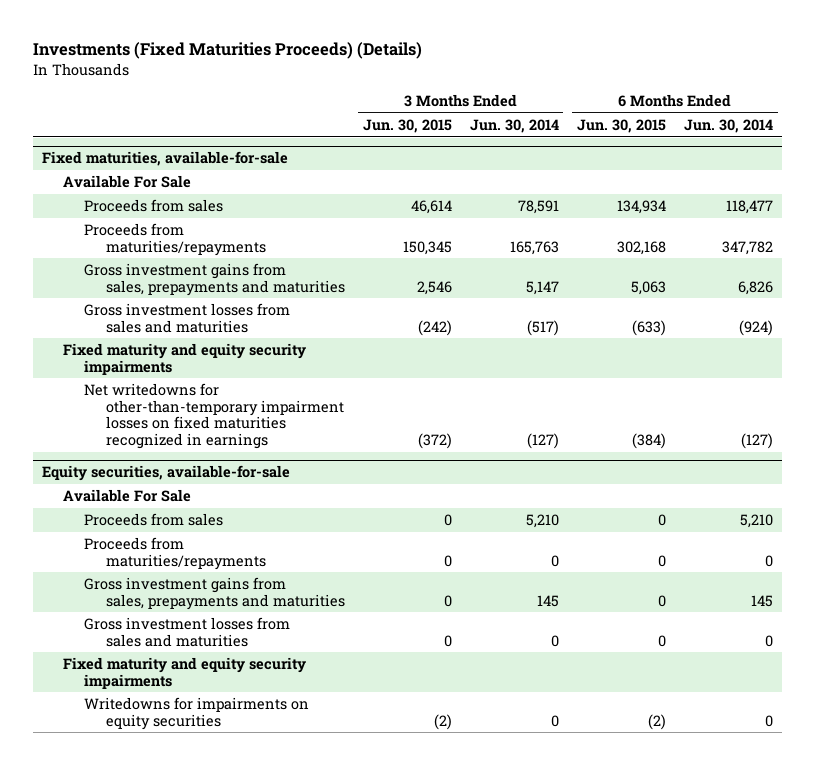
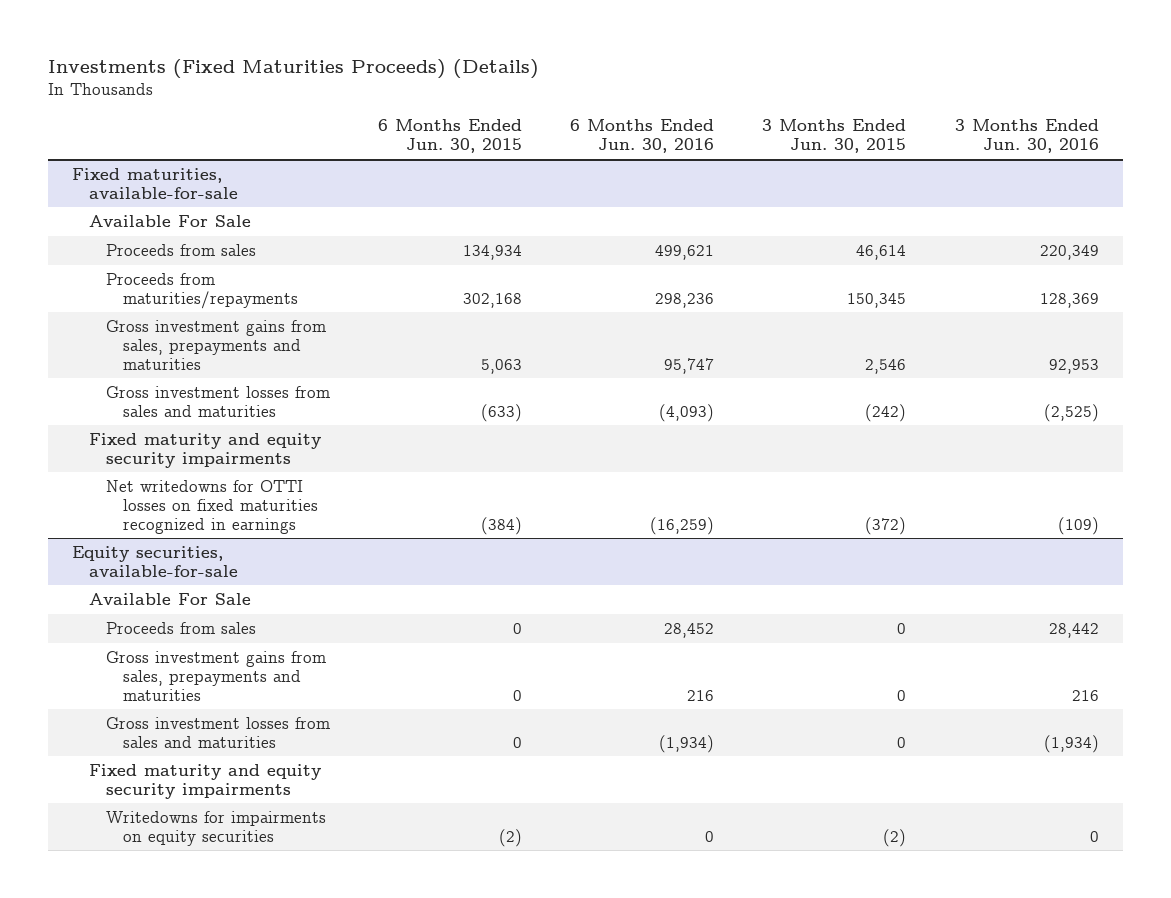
[469,118,559,133] Jun. 30, 2014 -> none
[683,118,773,133] Jun. 30, 2014 -> none
none -> [570,119,715,154] 6 Months Ended Jun. 30, 2016
none -> [954,119,1099,154] 3 Months Ended Jun. 30, 2016
[84,383,344,449] Net writedowns for other-than-temporary impairment losses on fixed maturities recognized in earnings -> [106,479,319,534] Net writedowns for OTTI losses on fixed maturities recognized in earnings
[84,537,266,570] Proceeds from maturities/repayments -> none

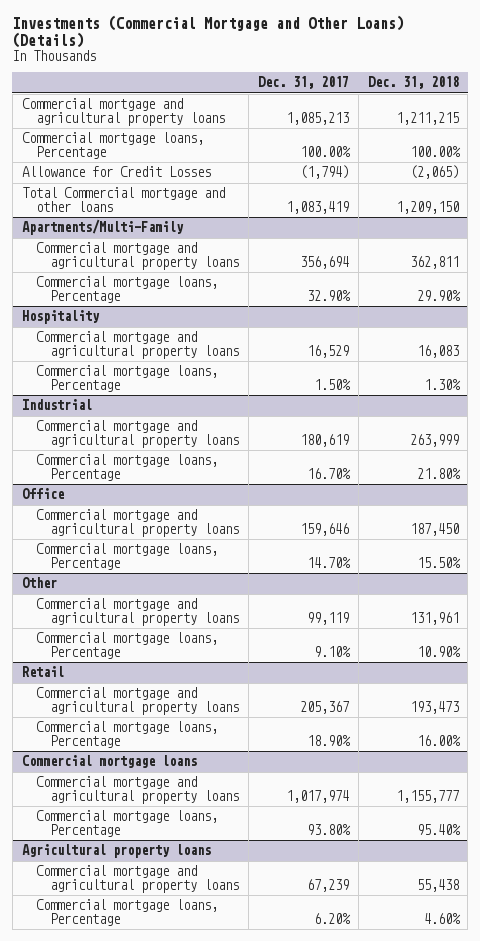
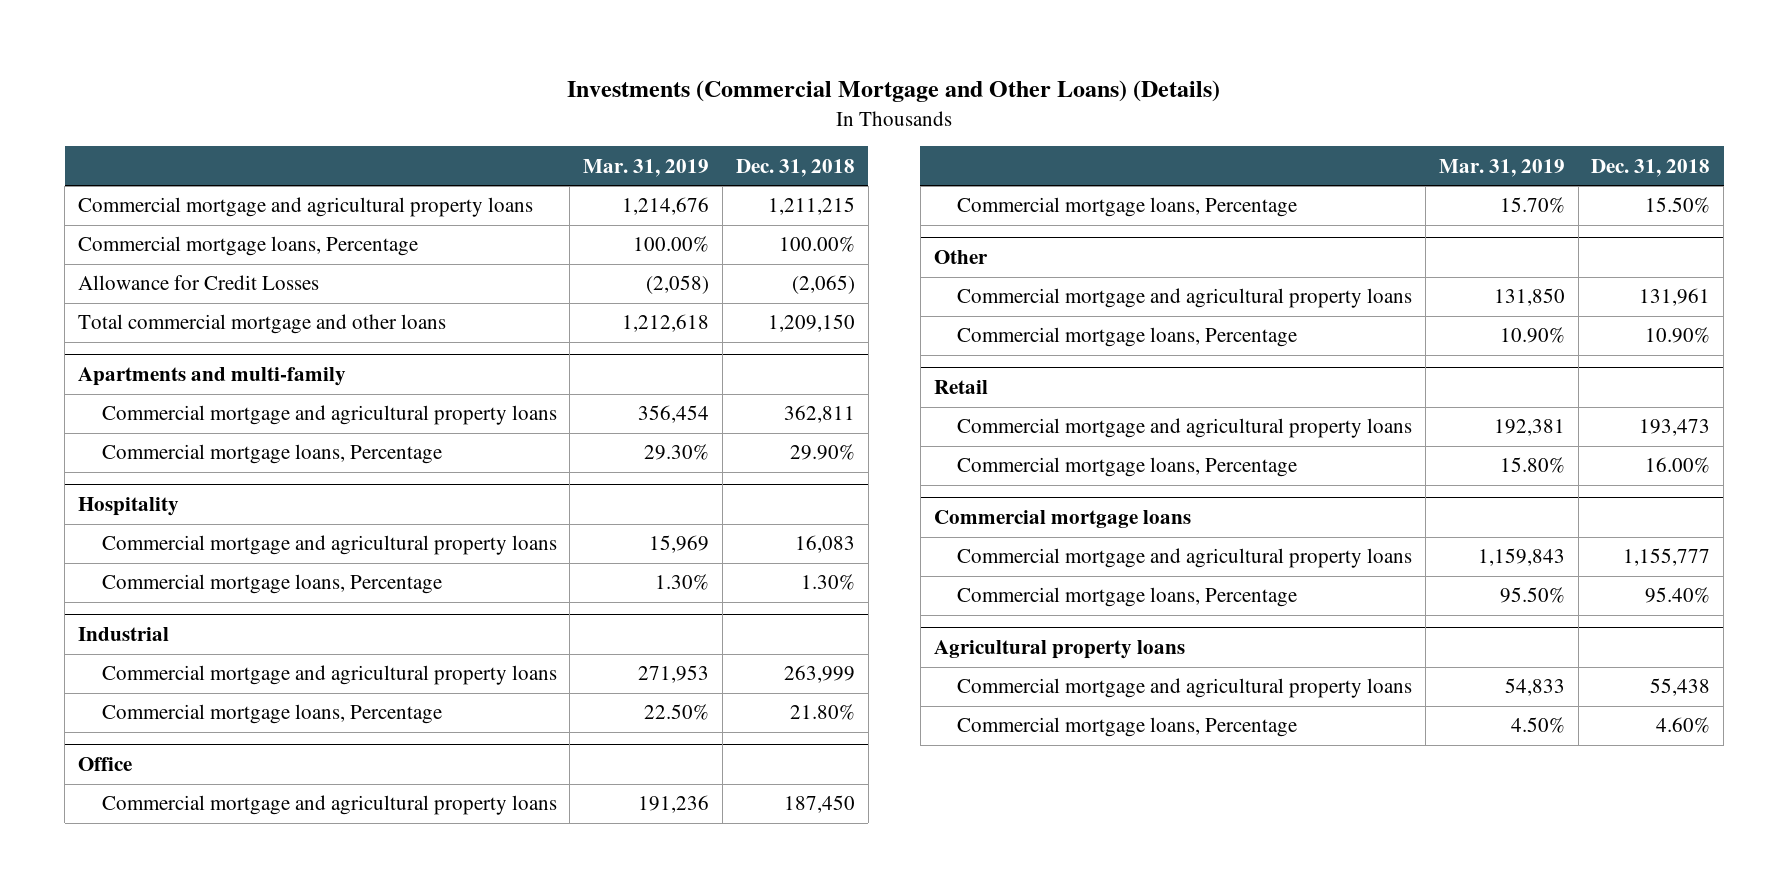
[257,76,349,90] Dec. 31, 2017 -> none
none -> [583,158,710,177] Mar. 31, 2019
[21,187,225,213] Total Commercial mortgage and other loans -> [78,314,447,335] Total commercial mortgage and other loans
[21,219,184,236] Apartments/Multi-Family -> [78,366,347,386] Apartments and multi-family

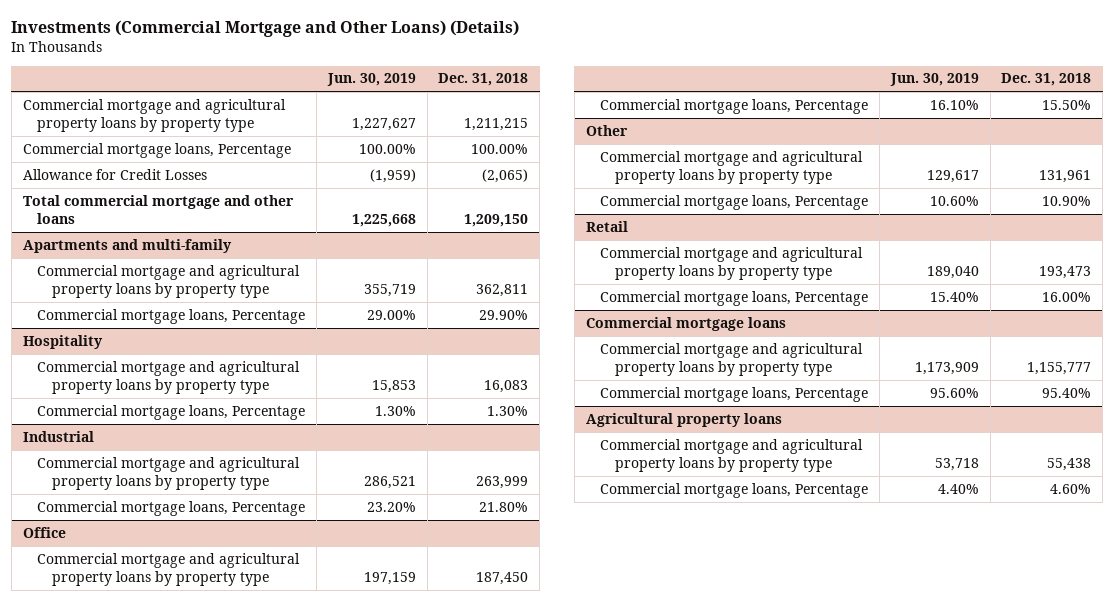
[583,158,710,177] Mar. 31, 2019 -> none
none -> [326,73,416,87] Jun. 30, 2019
[78,197,534,218] Commercial mortgage and agricultural property loans -> [22,98,286,132] Commercial mortgage and agricultural property loans by property type
[101,405,557,426] Commercial mortgage and agricultural property loans -> [37,264,301,298] Commercial mortgage and agricultural property loans by property type
[101,535,557,556] Commercial mortgage and agricultural property loans -> [37,360,301,394] Commercial mortgage and agricultural property loans by property type
[101,665,557,686] Commercial mortgage and agricultural property loans -> [37,456,301,490] Commercial mortgage and agricultural property loans by property type
[101,795,557,816] Commercial mortgage and agricultural property loans -> [37,552,301,586] Commercial mortgage and agricultural property loans by property type
[957,288,1413,309] Commercial mortgage and agricultural property loans -> [600,150,864,184] Commercial mortgage and agricultural property loans by property type
[957,418,1413,439] Commercial mortgage and agricultural property loans -> [600,246,864,280] Commercial mortgage and agricultural property loans by property type
[957,548,1413,569] Commercial mortgage and agricultural property loans -> [600,342,864,376] Commercial mortgage and agricultural property loans by property type
[957,678,1413,699] Commercial mortgage and agricultural property loans -> [600,438,864,472] Commercial mortgage and agricultural property loans by property type

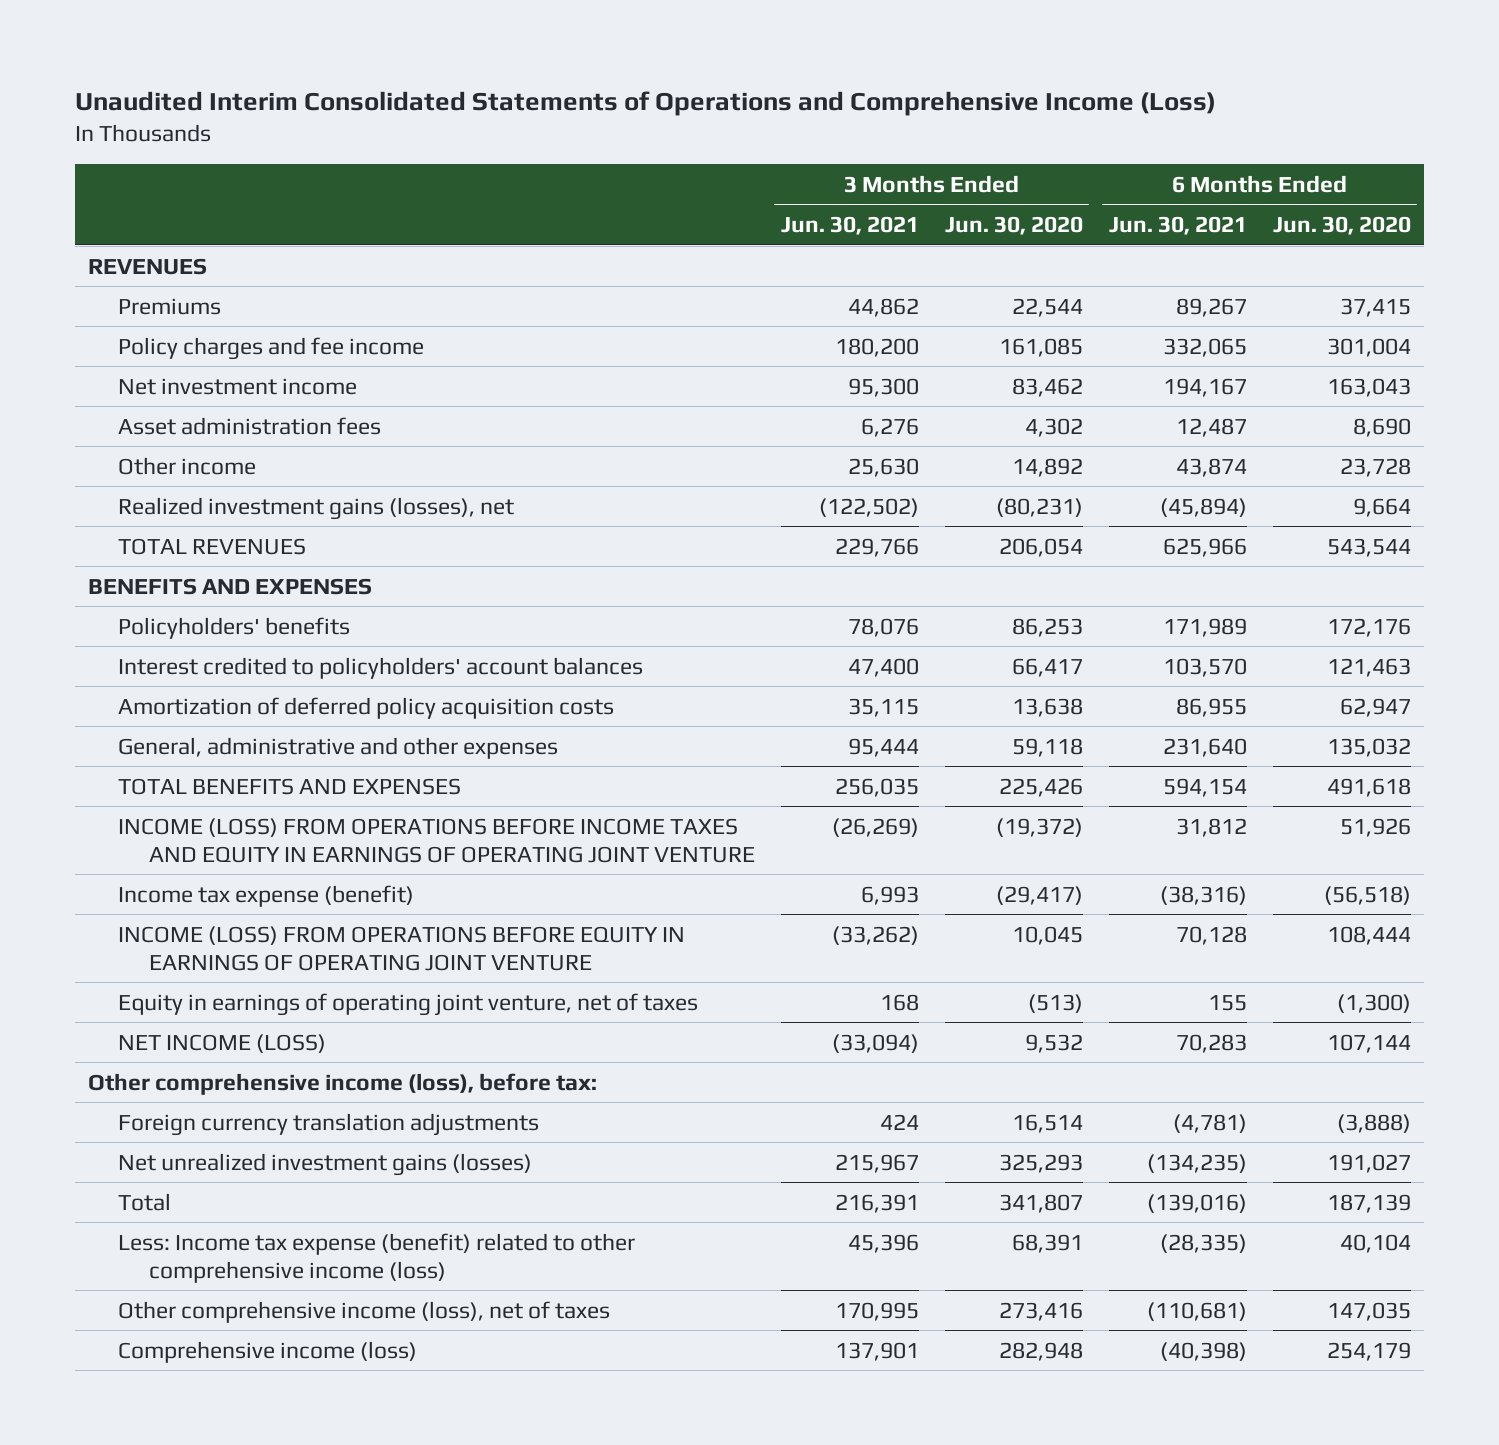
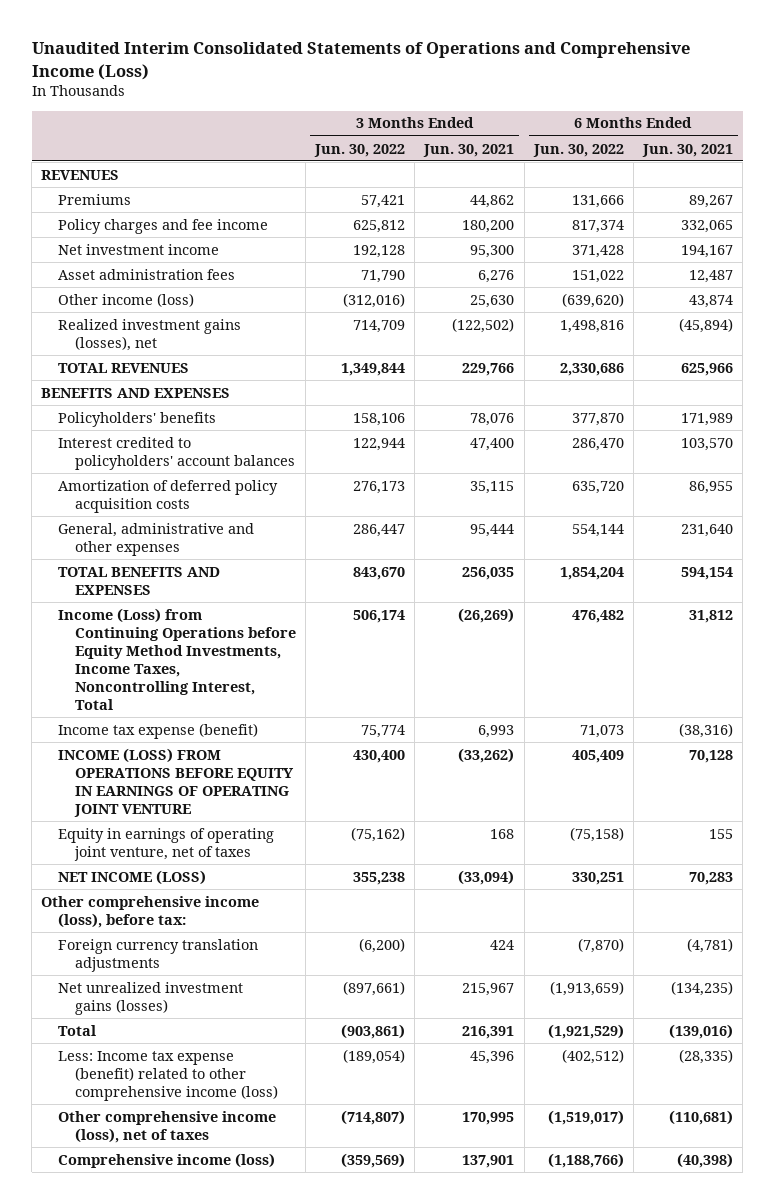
[944,215,1083,235] Jun. 30, 2020 -> none
[1272,215,1411,235] Jun. 30, 2020 -> none
none -> [314,143,406,157] Jun. 30, 2022
none -> [532,143,624,157] Jun. 30, 2022
[118,456,257,475] Other income -> [58,292,195,307] Other income (loss)
[118,817,755,863] INCOME (LOSS) FROM OPERATIONS BEFORE INCOME TAXES AND EQUITY IN EARNINGS OF OPERATING JOINT VENTURE -> [58,607,296,710] Income (Loss) from Continuing Operations before Equity Method Investments, Income Taxes, Noncontrolling Interest, Total

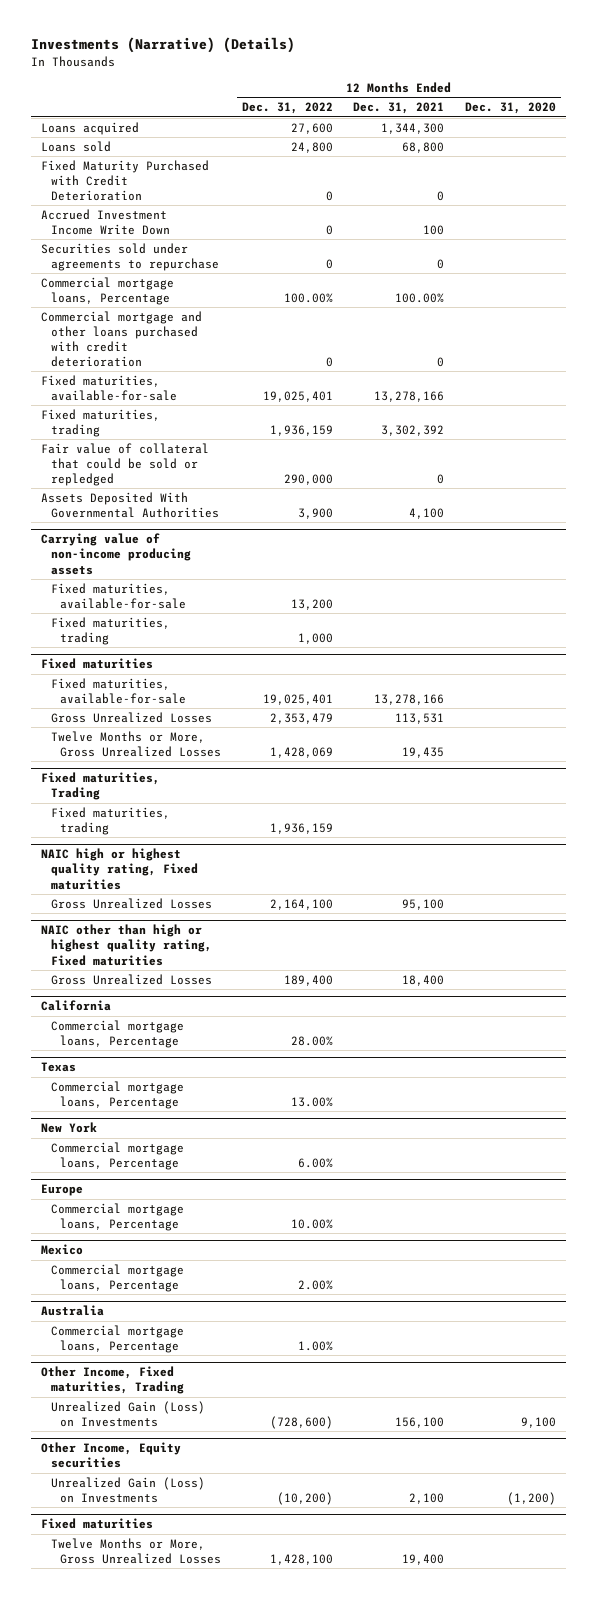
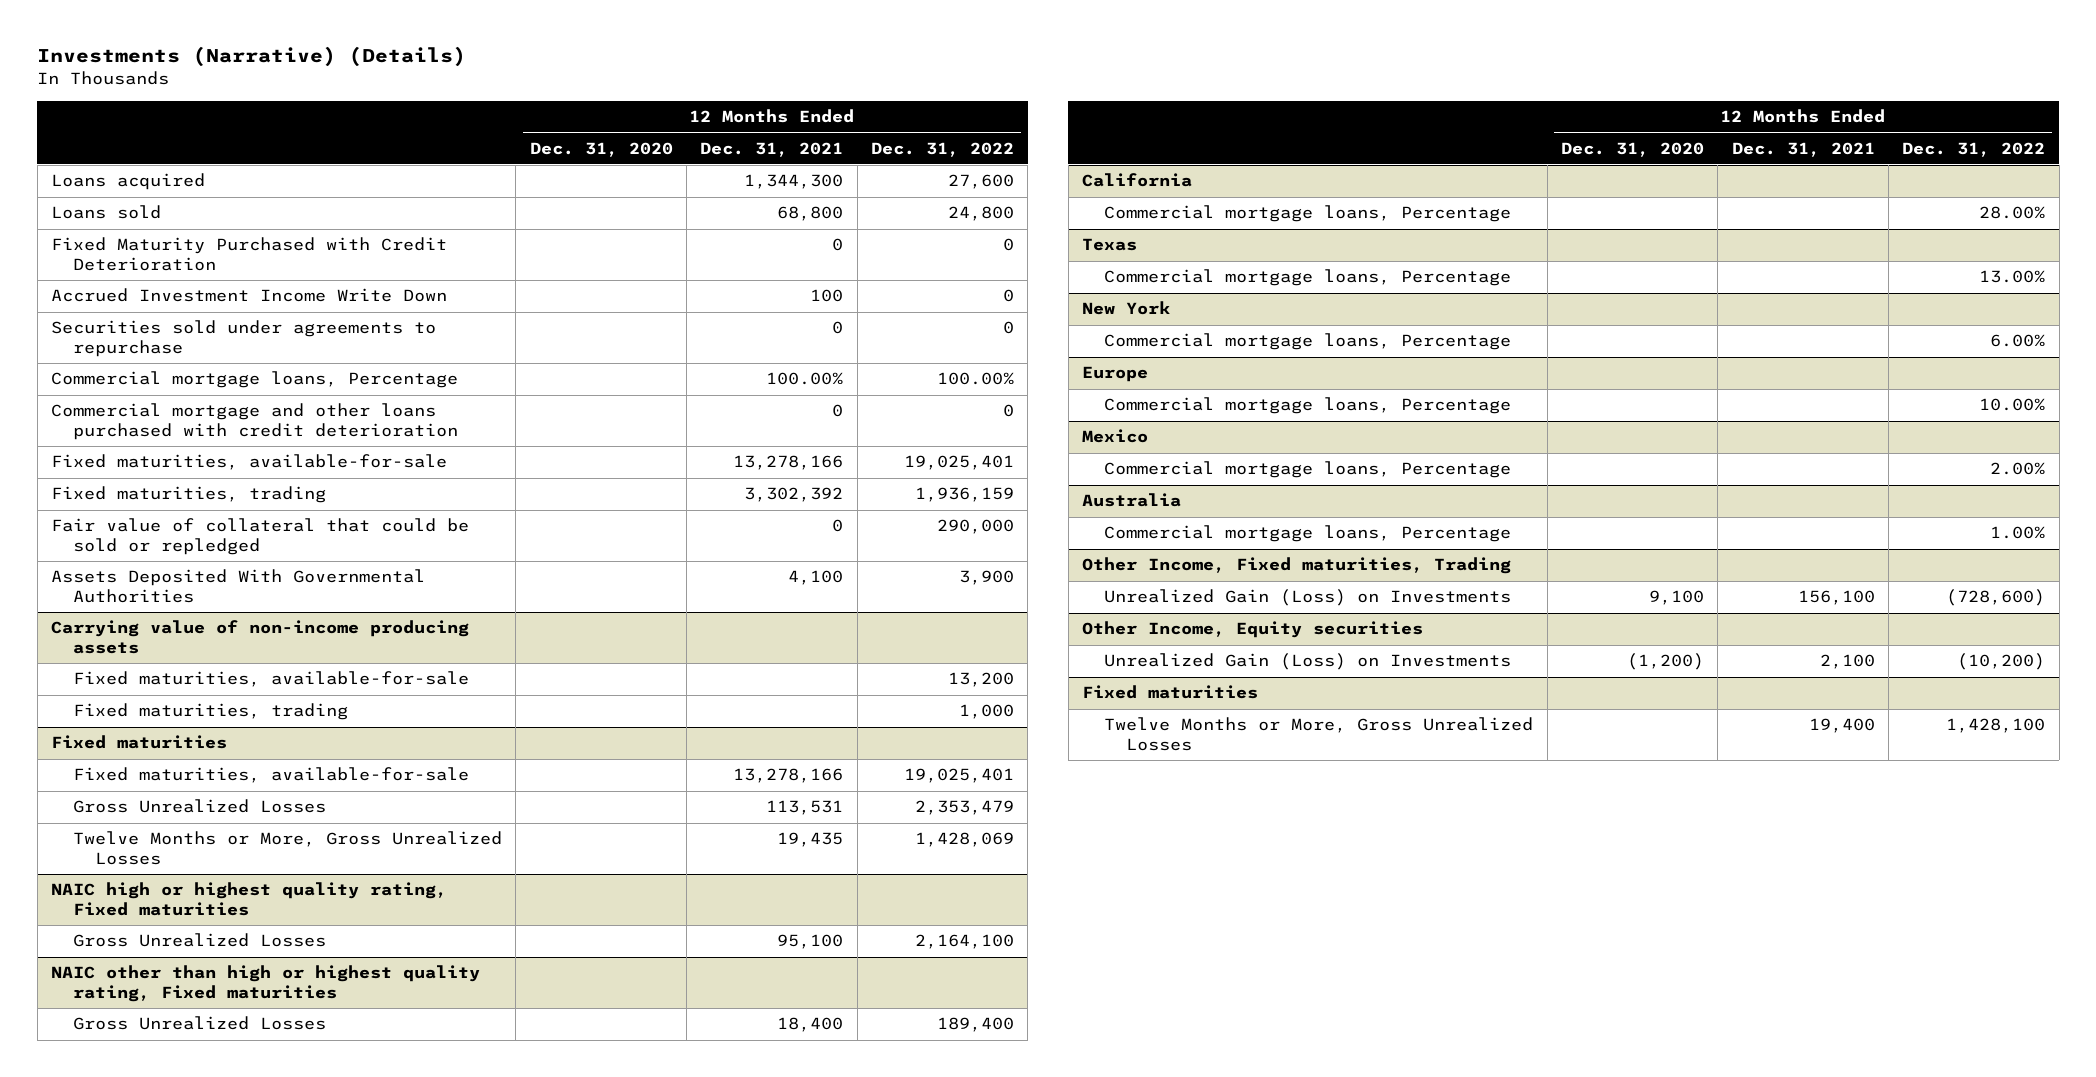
[40,772,160,801] Fixed maturities, Trading -> none
[50,806,170,835] Fixed maturities, trading -> none

